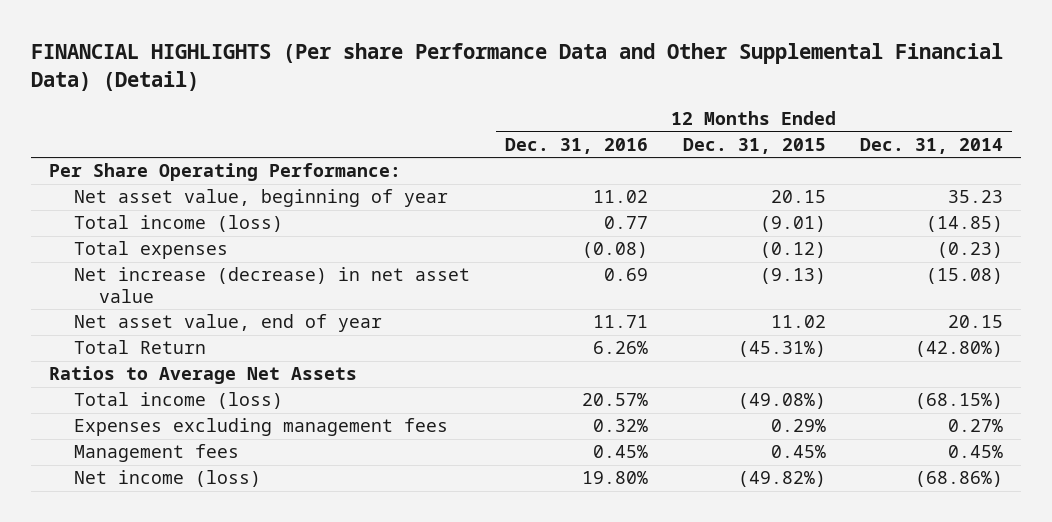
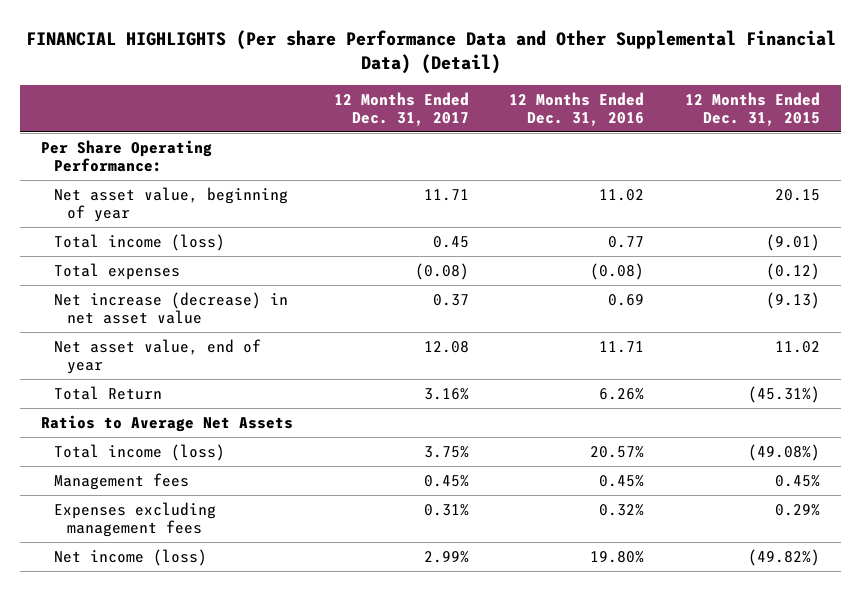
[860,137,1004,154] Dec. 31, 2014 -> none
none -> [333,91,469,126] 12 Months Ended Dec. 31, 2017
[74,418,449,437] Expenses excluding management fees -> [54,501,217,537] Expenses excluding management fees

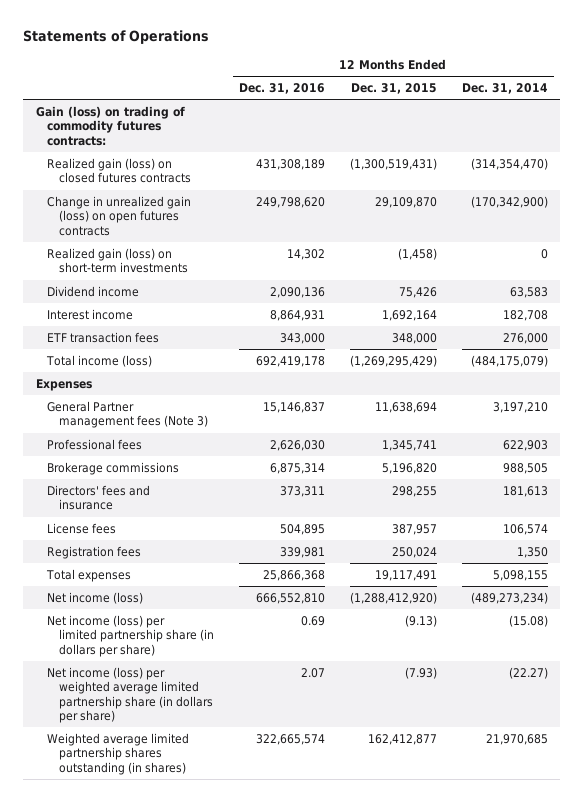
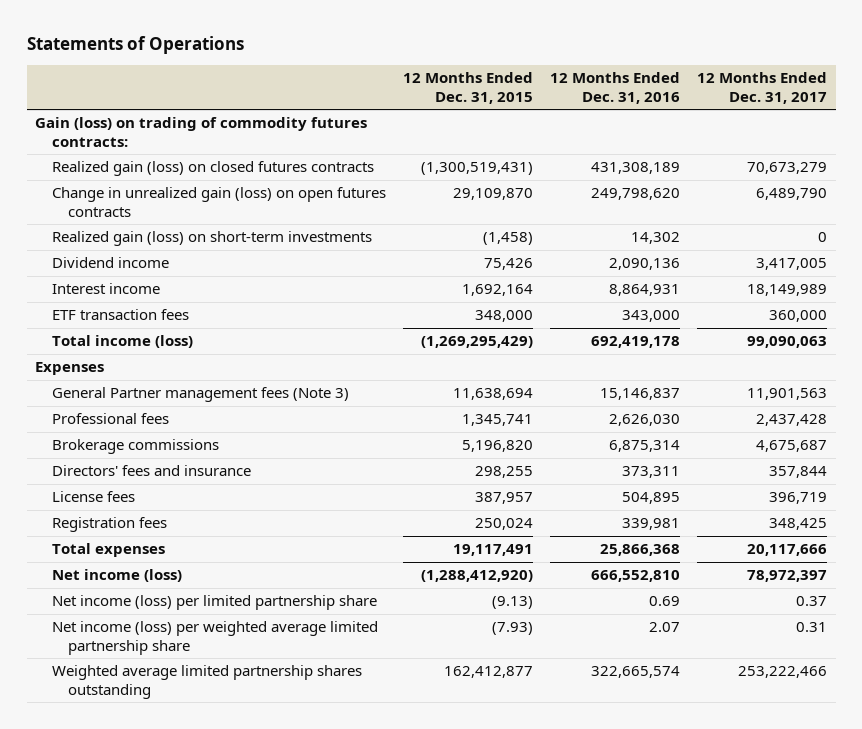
[461,83,548,95] Dec. 31, 2014 -> none
none -> [697,71,828,104] 12 Months Ended Dec. 31, 2017
[47,614,215,657] Net income (loss) per limited partnership share (in dollars per share) -> [51,595,377,611] Net income (loss) per limited partnership share
[47,666,214,724] Net income (loss) per weighted average limited partnership share (in dollars per share) -> [51,621,378,655] Net income (loss) per weighted average limited partnership share
[47,732,190,775] Weighted average limited partnership shares outstanding (in shares) -> [51,665,362,699] Weighted average limited partnership shares outstanding

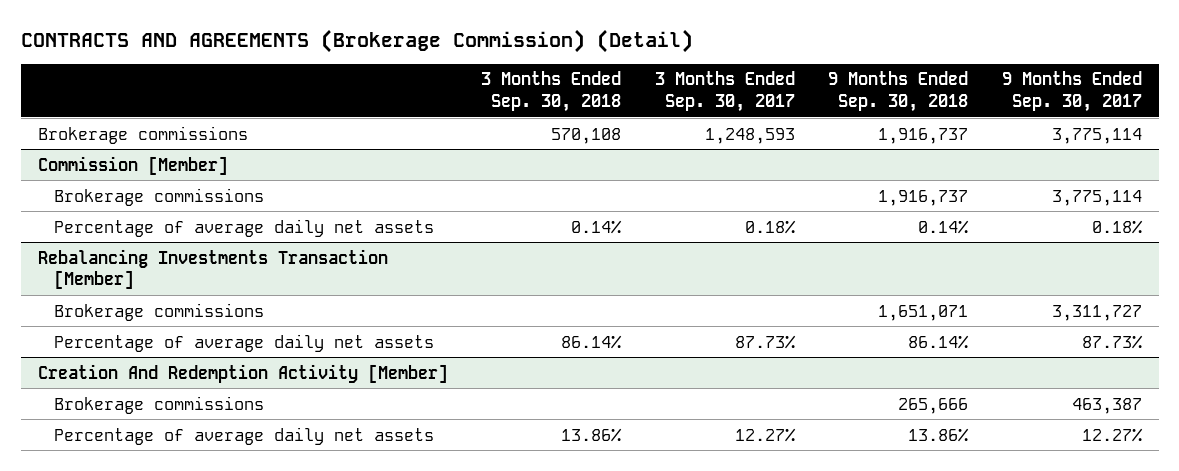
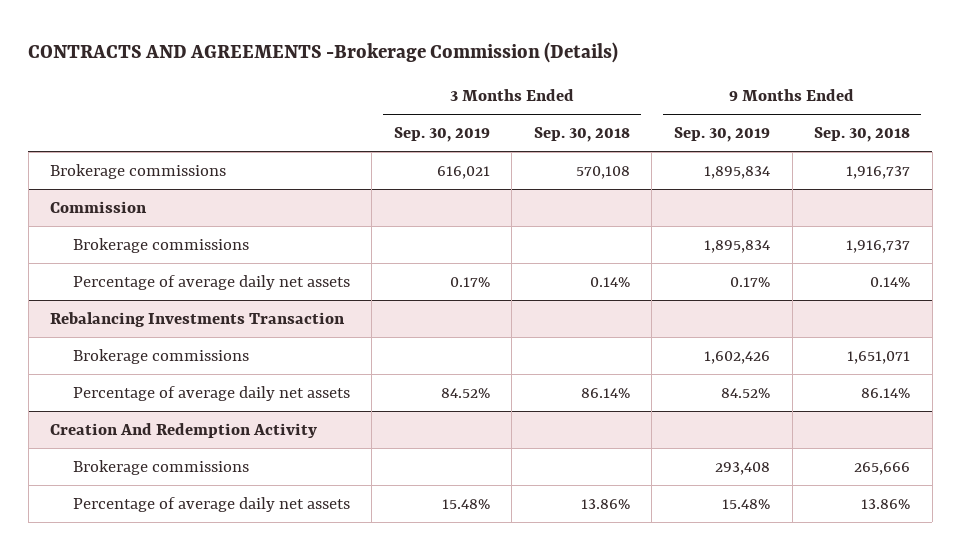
[20,28,693,53] CONTRACTS AND AGREEMENTS (Brokerage Commission) (Detail) -> [28,42,619,64] CONTRACTS AND AGREEMENTS -Brokerage Commission (Details)
[654,71,795,113] 3 Months Ended Sep. 30, 2017 -> none
[1001,71,1142,113] 9 Months Ended Sep. 30, 2017 -> none
none -> [393,127,490,143] Sep. 30, 2019
none -> [674,127,771,143] Sep. 30, 2019
[37,155,228,175] Commission [Member] -> [50,200,148,213] Commission
[37,248,388,290] Rebalancing Investments Transaction [Member] -> [50,311,346,327] Rebalancing Investments Transaction
[37,363,448,383] Creation And Redemption Activity [Member] -> [50,422,318,438] Creation And Redemption Activity

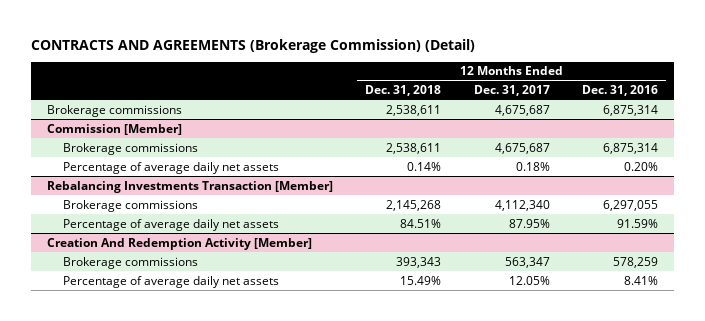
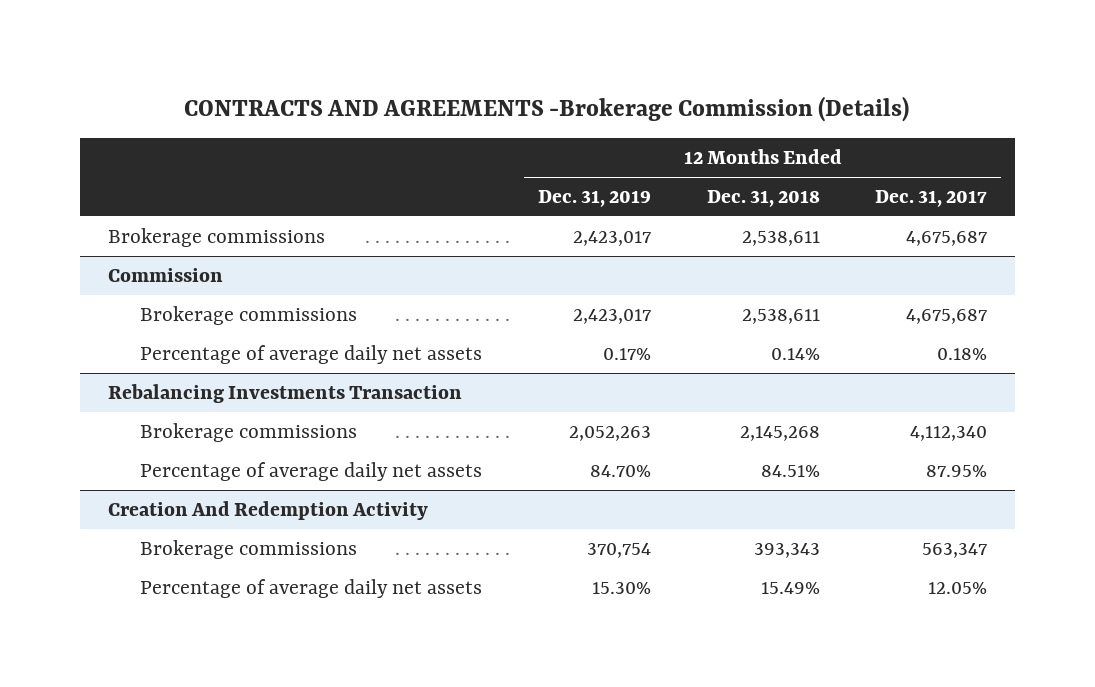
[31,38,476,53] CONTRACTS AND AGREEMENTS (Brokerage Commission) (Detail) -> [184,95,910,122] CONTRACTS AND AGREEMENTS -Brokerage Commission (Details)
[581,84,658,96] Dec. 31, 2016 -> none
none -> [537,190,651,208] Dec. 31, 2019
[47,123,183,135] Commission [Member] -> [107,267,223,282] Commission
[47,180,334,193] Rebalancing Investments Transaction [Member] -> [107,383,462,403] Rebalancing Investments Transaction
[47,237,313,250] Creation And Redemption Activity [Member] -> [107,500,428,520] Creation And Redemption Activity

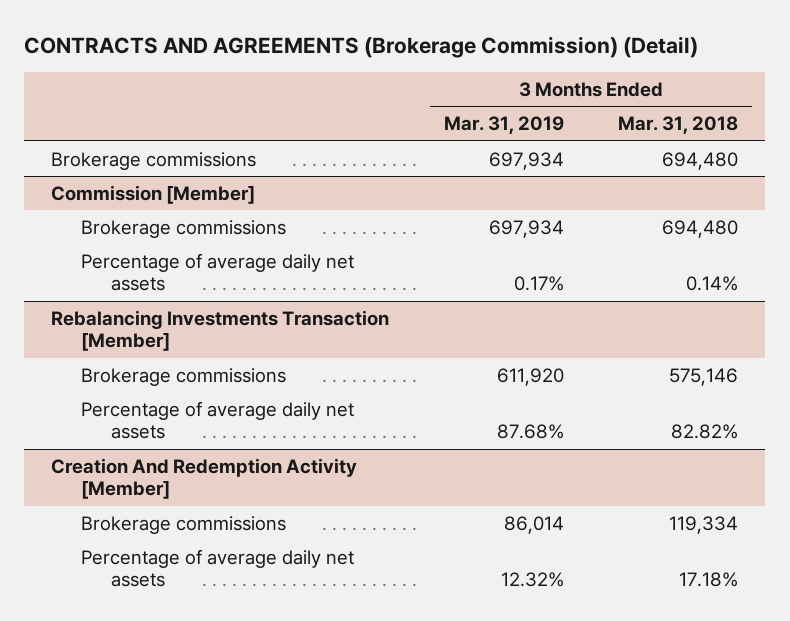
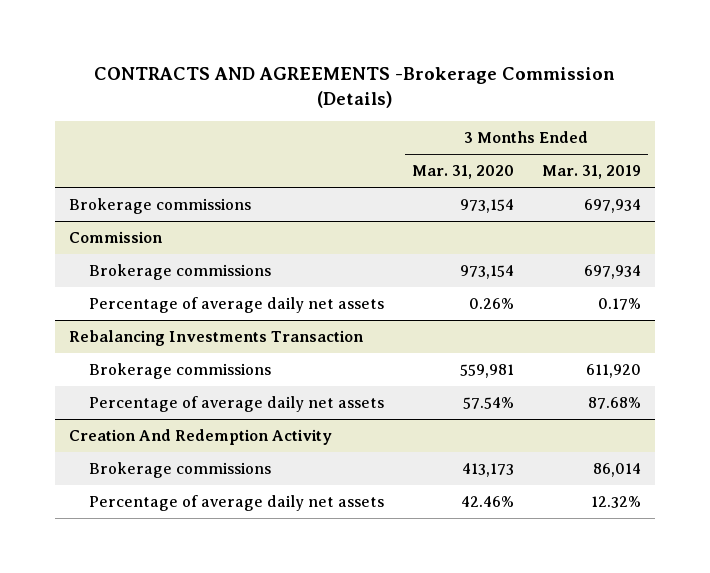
[24,36,699,59] CONTRACTS AND AGREEMENTS (Brokerage Commission) (Detail) -> [94,67,616,109] CONTRACTS AND AGREEMENTS -Brokerage Commission (Details)
[618,116,739,135] Mar. 31, 2018 -> none
none -> [411,165,514,180] Mar. 31, 2020
[51,184,256,204] Commission [Member] -> [69,231,164,244] Commission
[51,309,390,352] Rebalancing Investments Transaction [Member] -> [69,330,365,347] Rebalancing Investments Transaction
[51,457,358,500] Creation And Redemption Activity [Member] -> [69,429,333,446] Creation And Redemption Activity

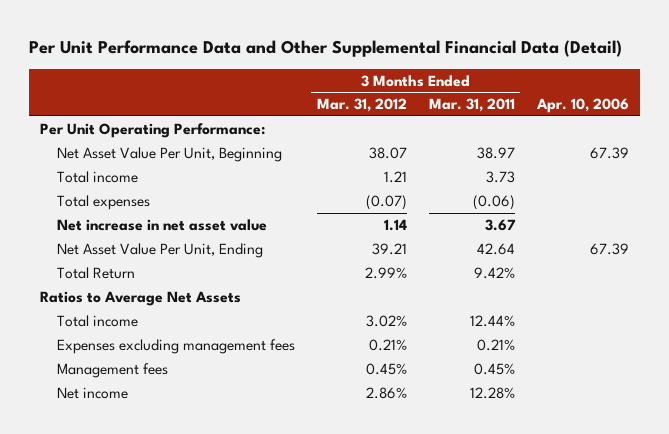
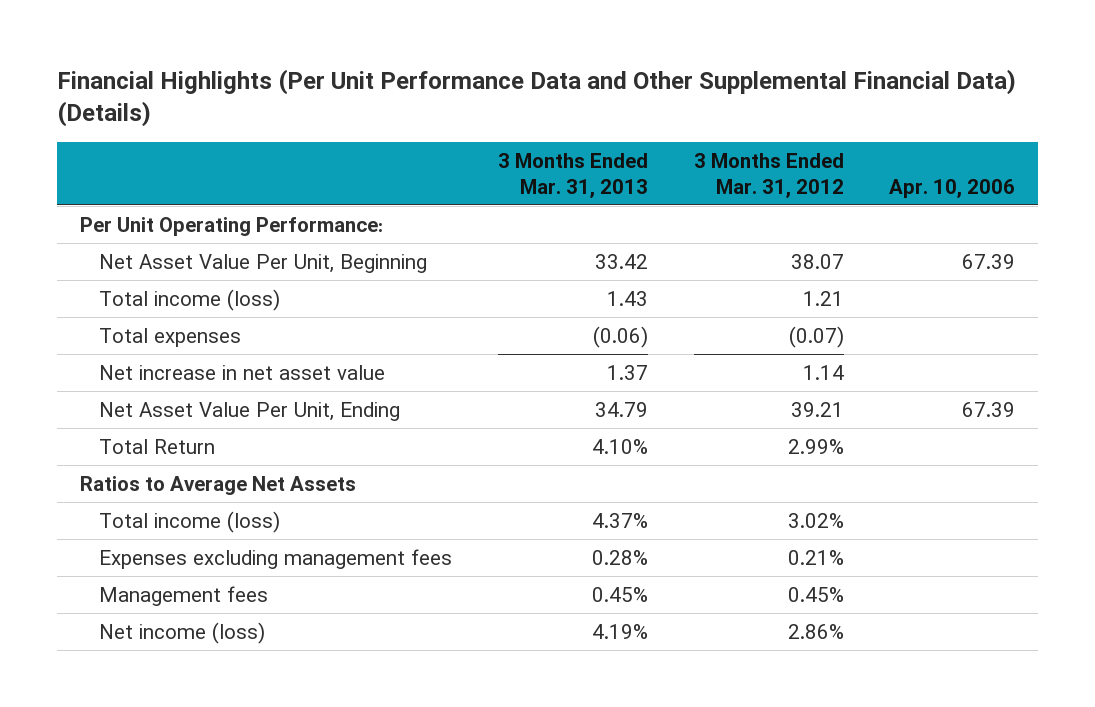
[28,39,622,57] Per Unit Performance Data and Other Supplemental Financial Data (Detail) -> [56,69,1016,128] Financial Highlights (Per Unit Performance Data and Other Supplemental Financial Data) (Details)
[428,98,515,113] Mar. 31, 2011 -> none
none -> [498,152,649,198] 3 Months Ended Mar. 31, 2013
[56,170,138,183] Total income -> [99,288,281,311] Total income (loss)
[56,314,138,327] Total income -> [99,510,281,533] Total income (loss)
[56,386,128,399] Net income -> [99,621,266,644] Net income (loss)

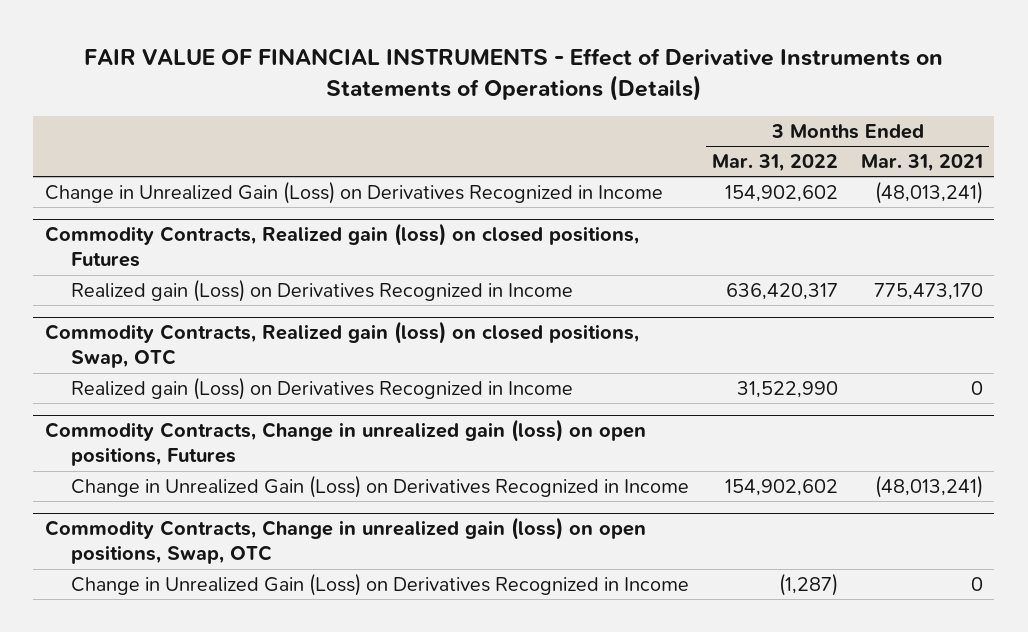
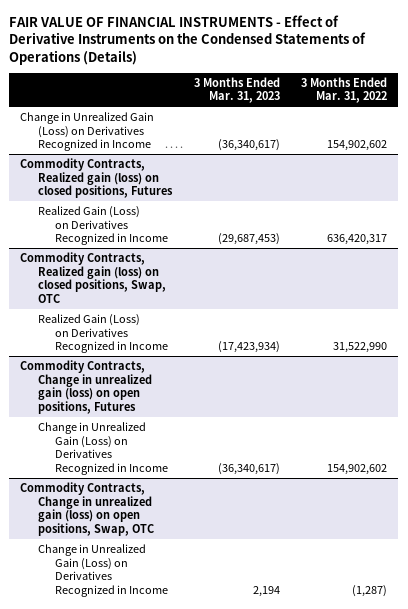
[83,47,943,101] FAIR VALUE OF FINANCIAL INSTRUMENTS - Effect of Derivative Instruments on Statements of Operations (Details) -> [9,14,367,65] FAIR VALUE OF FINANCIAL INSTRUMENTS - Effect of Derivative Instruments on the Condensed Statements of Operations (Details)
[860,154,983,173] Mar. 31, 2021 -> none
none -> [193,76,280,104] 3 Months Ended Mar. 31, 2023
[71,278,574,302] Realized gain (Loss) on Derivatives Recognized in Income -> [37,205,168,246] Realized Gain (Loss) on Derivatives Recognized in Income
[71,376,574,400] Realized gain (Loss) on Derivatives Recognized in Income -> [37,313,168,354] Realized Gain (Loss) on Derivatives Recognized in Income

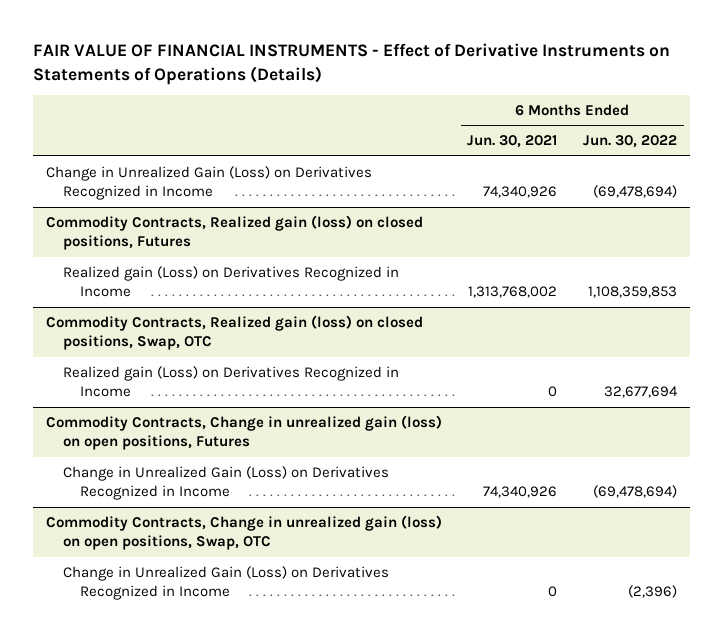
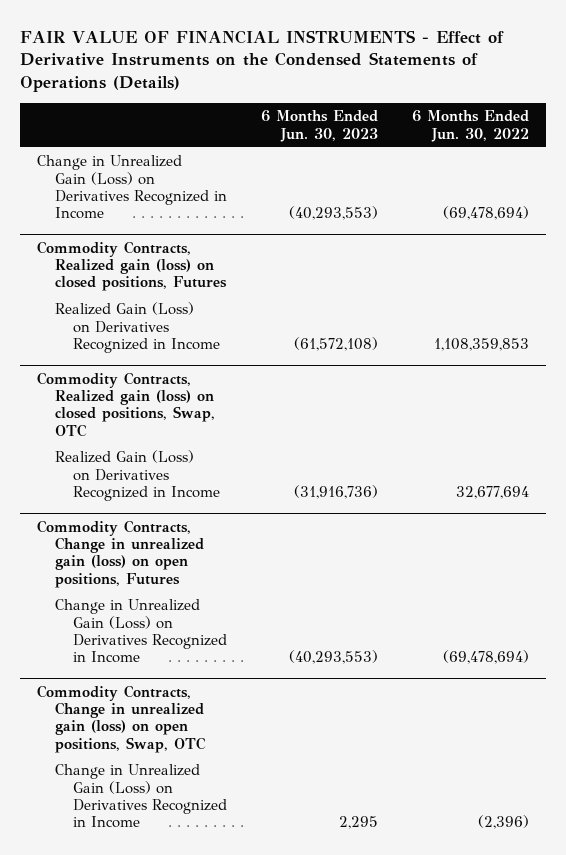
[32,43,670,85] FAIR VALUE OF FINANCIAL INSTRUMENTS - Effect of Derivative Instruments on Statements of Operations (Details) -> [19,29,504,93] FAIR VALUE OF FINANCIAL INSTRUMENTS - Effect of Derivative Instruments on the Condensed Statements of Operations (Details)
[467,135,558,149] Jun. 30, 2021 -> none
none -> [261,110,379,142] 6 Months Ended Jun. 30, 2023
[62,266,399,298] Realized gain (Loss) on Derivatives Recognized in Income -> [55,302,221,353] Realized Gain (Loss) on Derivatives Recognized in Income
[62,366,399,398] Realized gain (Loss) on Derivatives Recognized in Income -> [55,450,221,501] Realized Gain (Loss) on Derivatives Recognized in Income

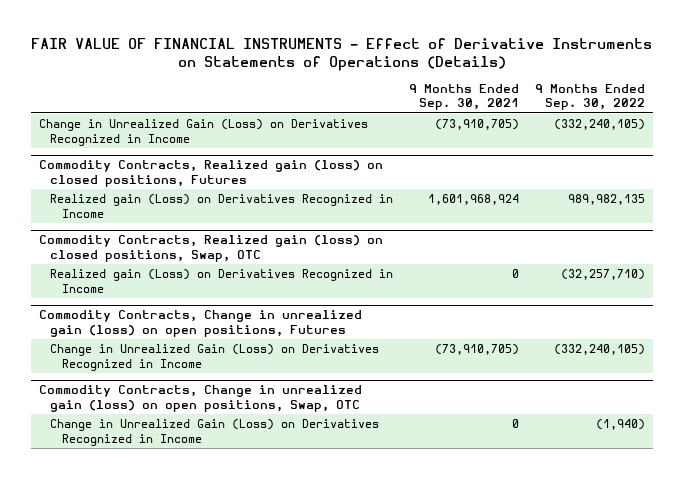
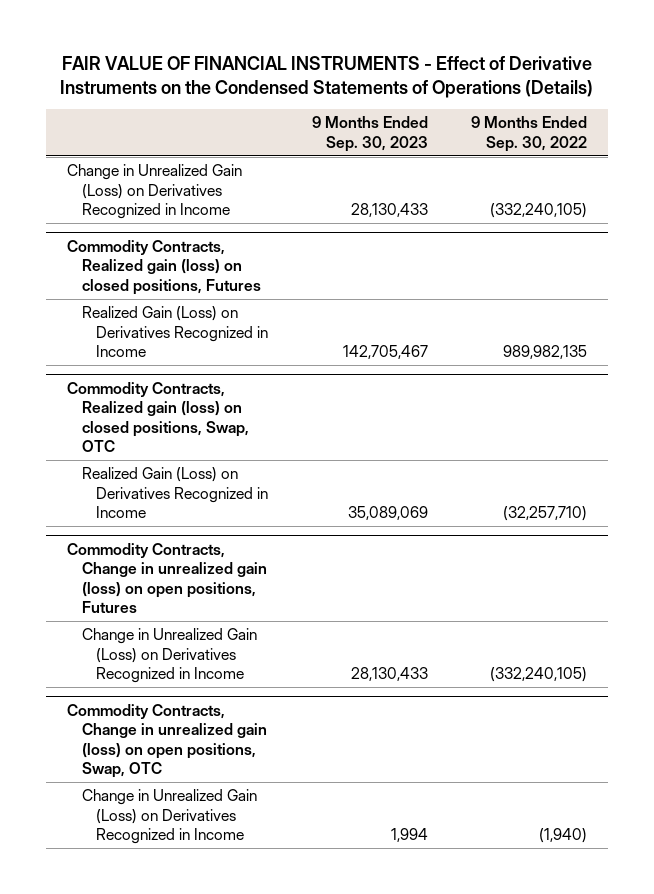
[30,37,652,71] FAIR VALUE OF FINANCIAL INSTRUMENTS - Effect of Derivative Instruments on Statements of Operations (Details) -> [59,55,593,98] FAIR VALUE OF FINANCIAL INSTRUMENTS - Effect of Derivative Instruments on the Condensed Statements of Operations (Details)
[408,83,519,111] 9 Months Ended Sep. 30, 2021 -> none
none -> [311,116,428,152] 9 Months Ended Sep. 30, 2023
[50,193,394,218] Realized gain (Loss) on Derivatives Recognized in Income -> [81,306,269,358] Realized Gain (Loss) on Derivatives Recognized in Income
[50,268,394,293] Realized gain (Loss) on Derivatives Recognized in Income -> [81,467,269,519] Realized Gain (Loss) on Derivatives Recognized in Income

